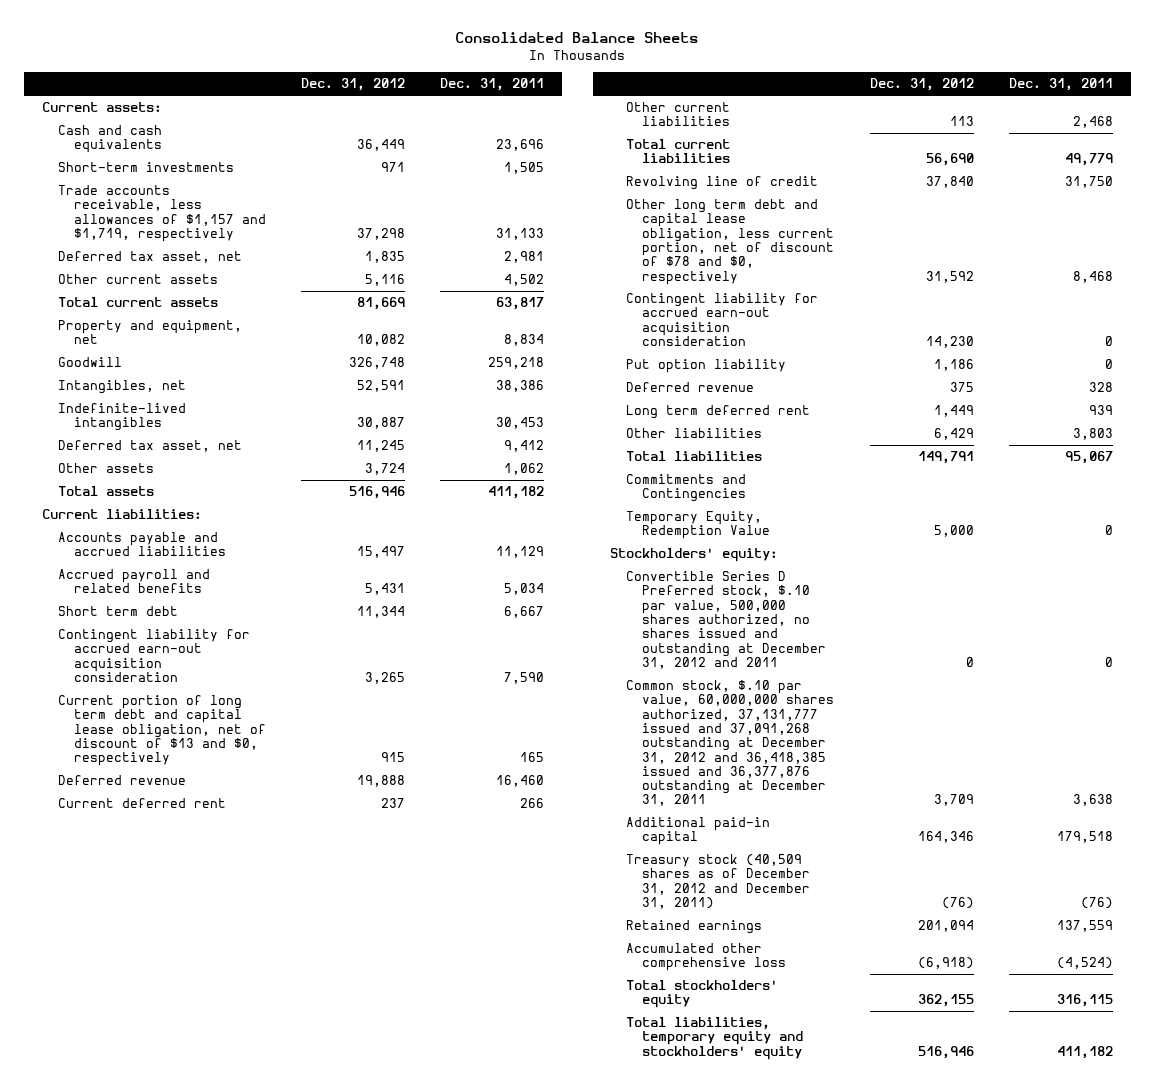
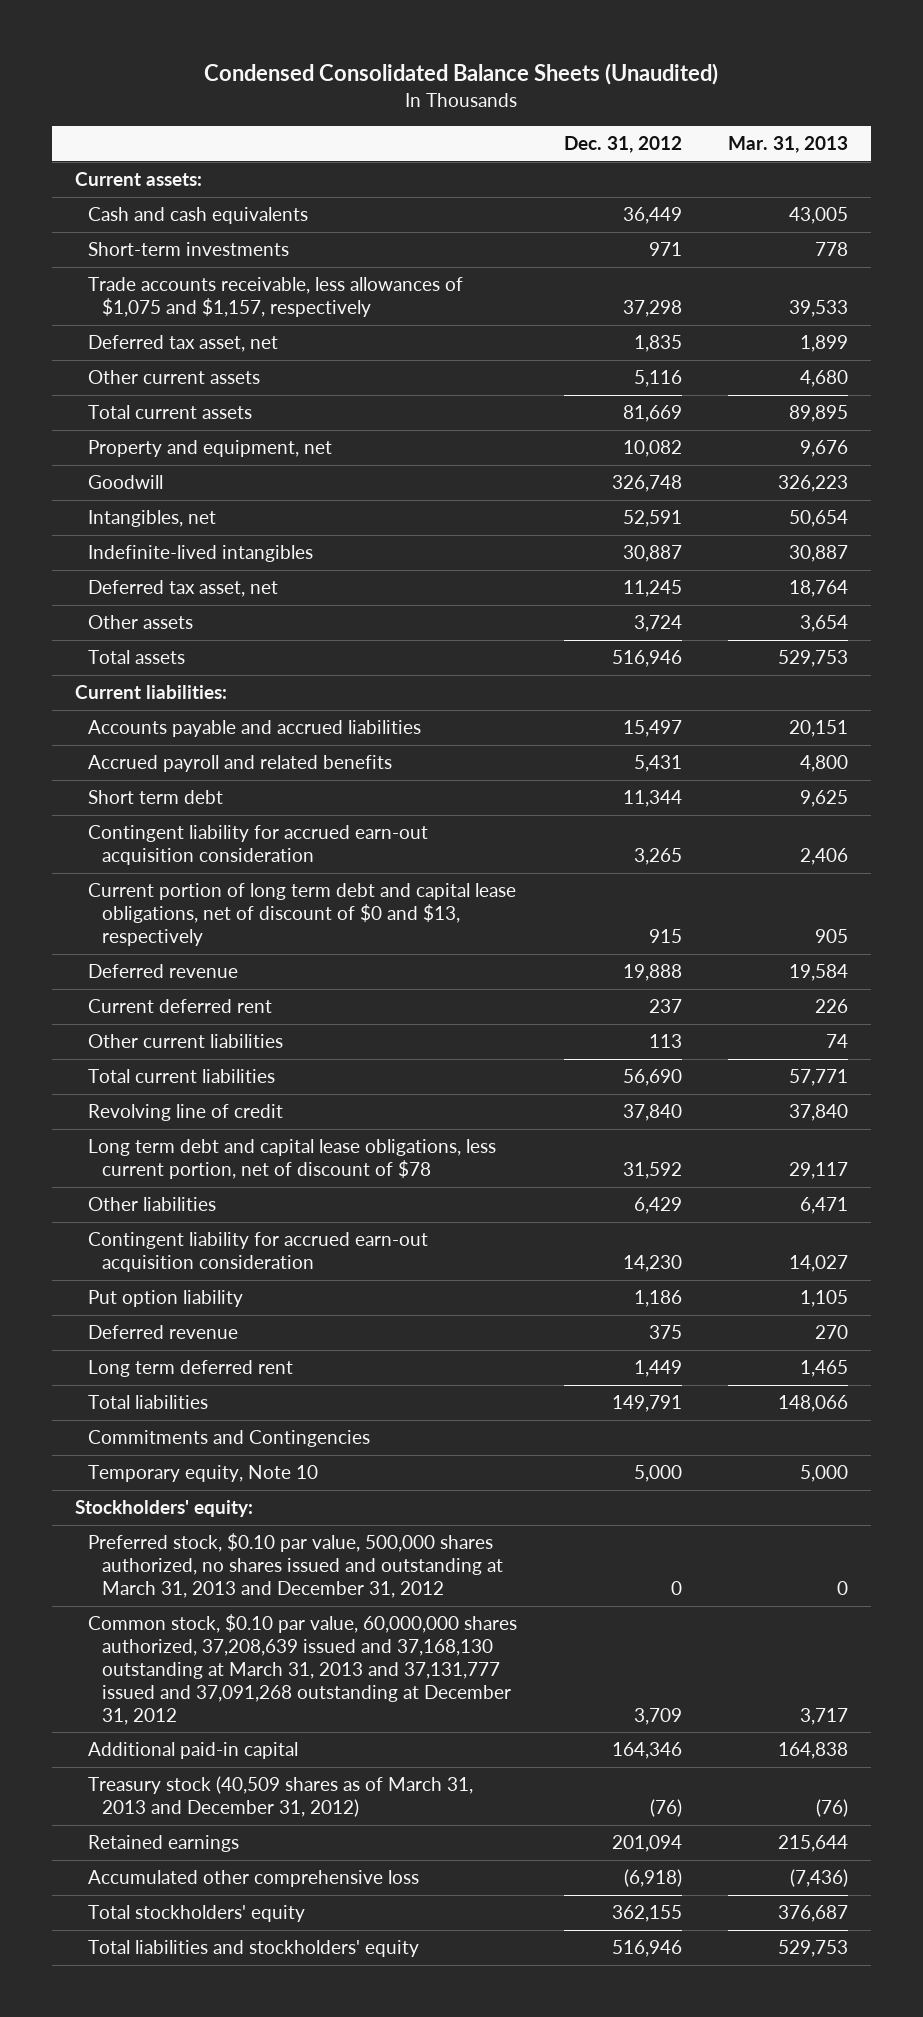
[455,32,699,44] Consolidated Balance Sheets -> [204,63,719,86] Condensed Consolidated Balance Sheets (Unaudited)
[440,78,545,92] Dec. 31, 2011 -> none
none -> [727,136,848,154] Mar. 31, 2013
[57,185,266,243] Trade accounts receivable, less allowances of $1,157 and $1,719, respectively -> [88,277,464,318] Trade accounts receivable, less allowances of $1,075 and $1,157, respectively
[57,695,266,767] Current portion of long term debt and capital lease obligation, net of discount of $13 and $0, respectively -> [88,883,517,947] Current portion of long term debt and capital lease obligations, net of discount of $0 and $13, respectively
[626,199,835,285] Other long term debt and capital lease obligation, less current portion, net of discount of $78 and $0, respectively -> [88,1139,497,1180] Long term debt and capital lease obligations, less current portion, net of discount of $78
[626,428,763,439] Other liabilities -> [88,1197,217,1212] Other liabilities
[626,511,771,540] Temporary Equity, Redemption Value -> [88,1465,319,1483] Temporary equity, Note 10
[626,571,827,669] Convertible Series D Preferred stock, $.10 par value, 500,000 shares authorized, no shares issued and outstanding at December 31, 2012 and 2011 -> [88,1533,504,1599] Preferred stock, $0.10 par value, 500,000 shares authorized, no shares issued and outstanding at March 31, 2013 and December 31, 2012
[626,680,835,807] Common stock, $.10 par value, 60,000,000 shares authorized, 37,131,777 issued and 37,091,268 outstanding at December 31, 2012 and 36,418,385 issued and 36,377,876 outstanding at December 31, 2011 -> [88,1614,518,1725] Common stock, $0.10 par value, 60,000,000 shares authorized, 37,208,639 issued and 37,168,130 outstanding at March 31, 2013 and 37,131,777 issued and 37,091,268 outstanding at December 31, 2012
[626,854,811,910] Treasury stock (40,509 shares as of December 31, 2012 and December 31, 2011) -> [88,1776,474,1818] Treasury stock (40,509 shares as of March 31, 2013 and December 31, 2012)
[626,1017,804,1060] Total liabilities, temporary equity and stockholders' equity -> [88,1940,420,1958] Total liabilities and stockholders' equity

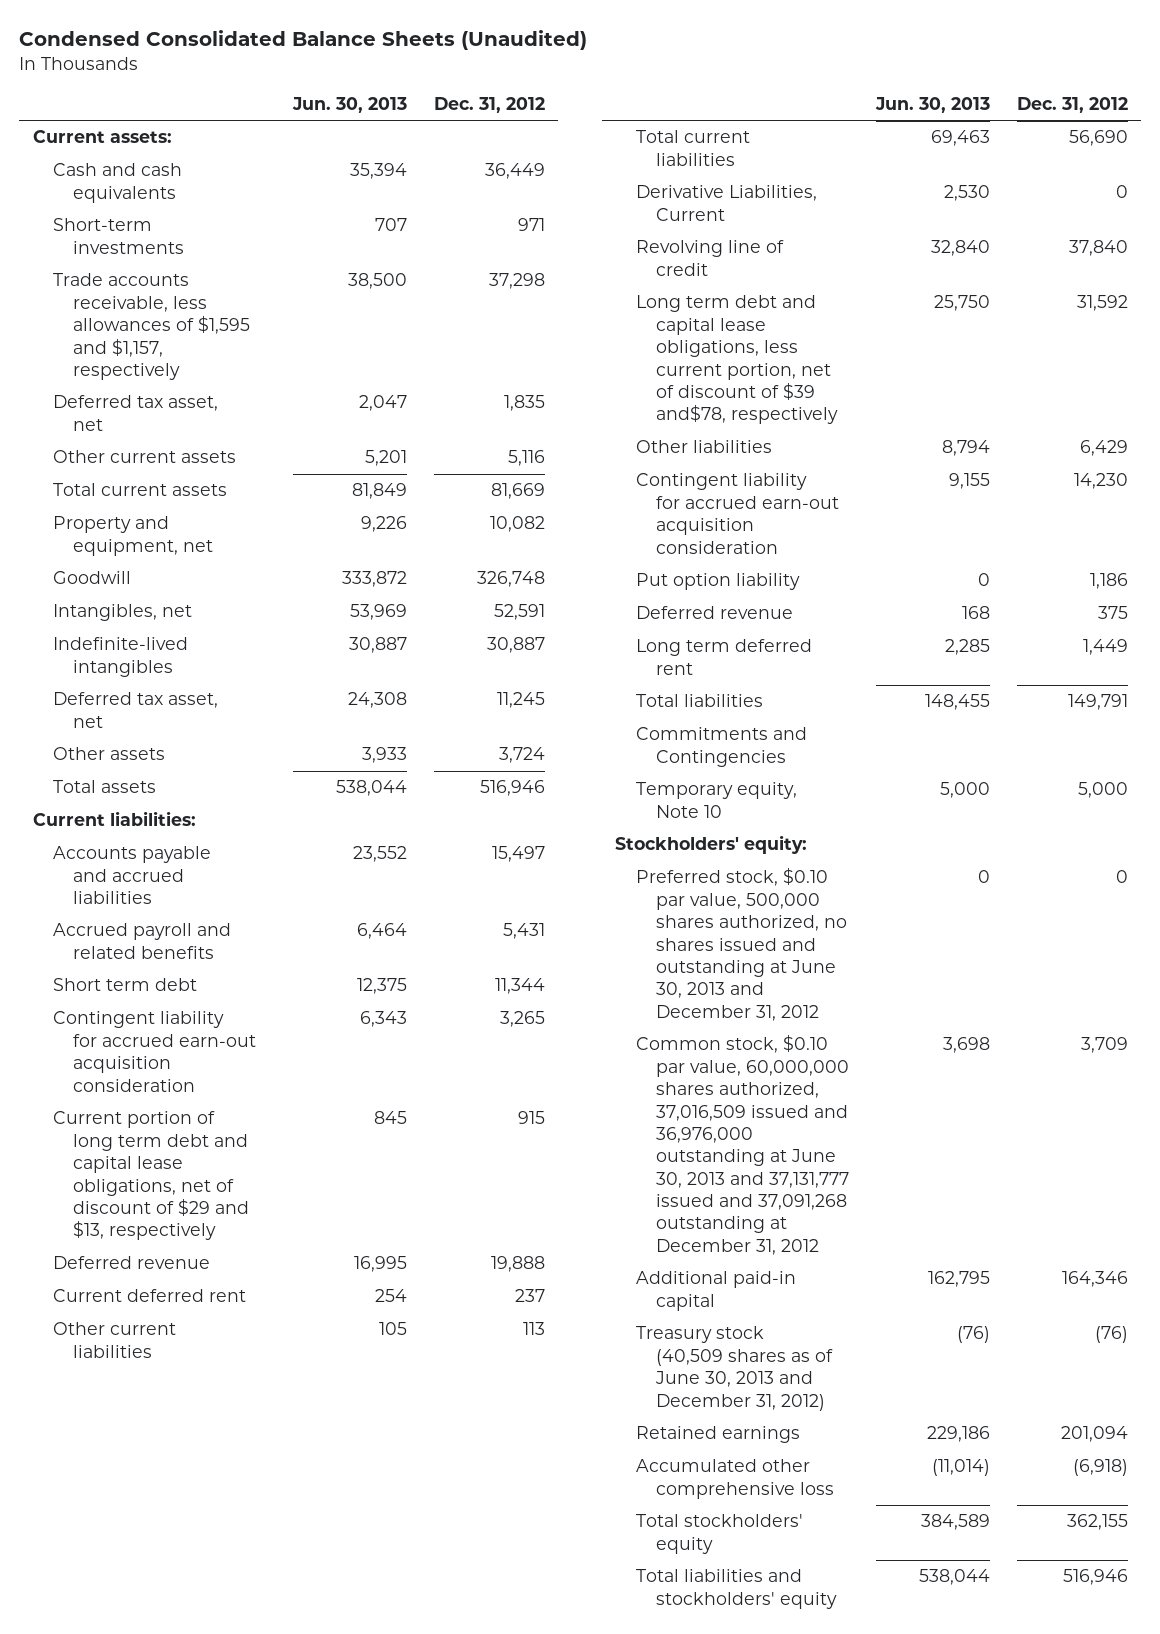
[727,136,848,154] Mar. 31, 2013 -> none
none -> [291,96,407,113] Jun. 30, 2013
[88,277,464,318] Trade accounts receivable, less allowances of $1,075 and $1,157, respectively -> [52,273,251,380] Trade accounts receivable, less allowances of $1,595 and $1,157, respectively
[88,883,517,947] Current portion of long term debt and capital lease obligations, net of discount of $0 and $13, respectively -> [52,1111,250,1241] Current portion of long term debt and capital lease obligations, net of discount of $29 and $13, respectively
none -> [635,185,817,221] Derivative Liabilities, Current
[88,1139,497,1180] Long term debt and capital lease obligations, less current portion, net of discount of $78 -> [635,295,838,425] Long term debt and capital lease obligations, less current portion, net of discount of $39 and$78, respectively
[88,1533,504,1599] Preferred stock, $0.10 par value, 500,000 shares authorized, no shares issued and outstanding at March 31, 2013 and December 31, 2012 -> [635,868,847,1021] Preferred stock, $0.10 par value, 500,000 shares authorized, no shares issued and outstanding at June 30, 2013 and December 31, 2012
[88,1614,518,1725] Common stock, $0.10 par value, 60,000,000 shares authorized, 37,208,639 issued and 37,168,130 outstanding at March 31, 2013 and 37,131,777 issued and 37,091,268 outstanding at December 31, 2012 -> [635,1035,849,1255] Common stock, $0.10 par value, 60,000,000 shares authorized, 37,016,509 issued and 36,976,000 outstanding at June 30, 2013 and 37,131,777 issued and 37,091,268 outstanding at December 31, 2012
[88,1776,474,1818] Treasury stock (40,509 shares as of March 31, 2013 and December 31, 2012) -> [635,1326,833,1411] Treasury stock (40,509 shares as of June 30, 2013 and December 31, 2012)

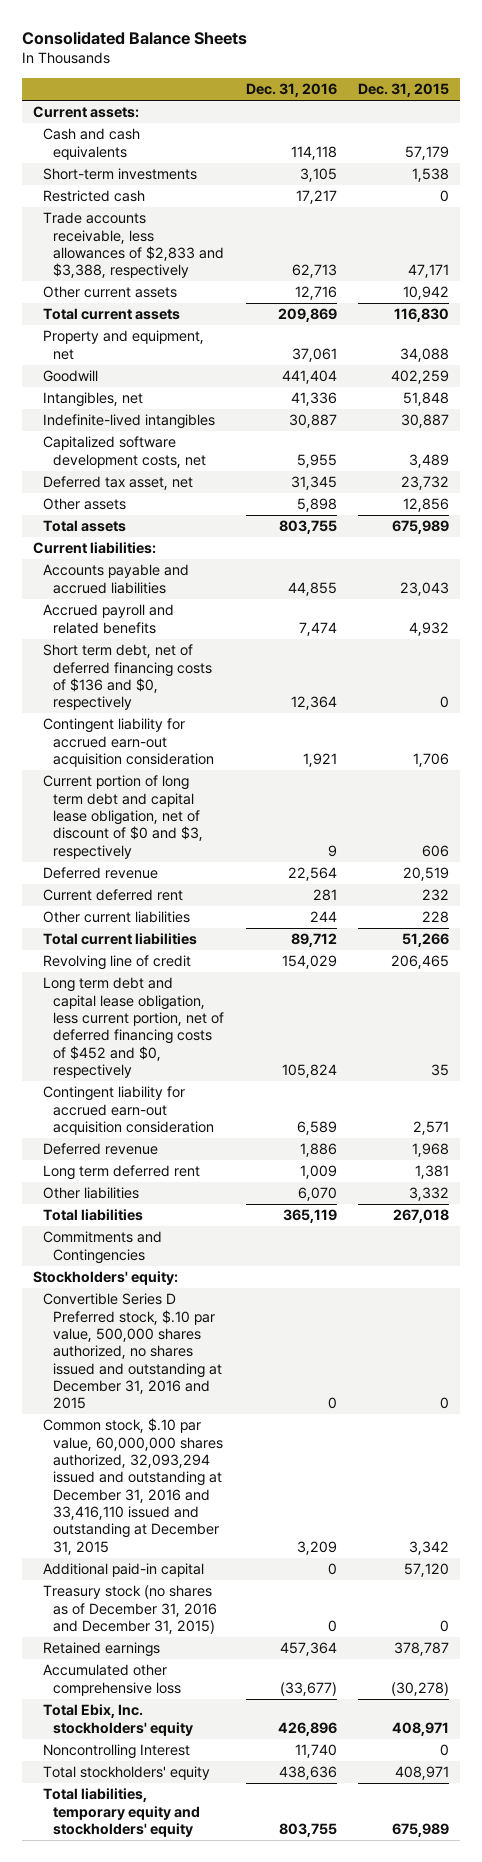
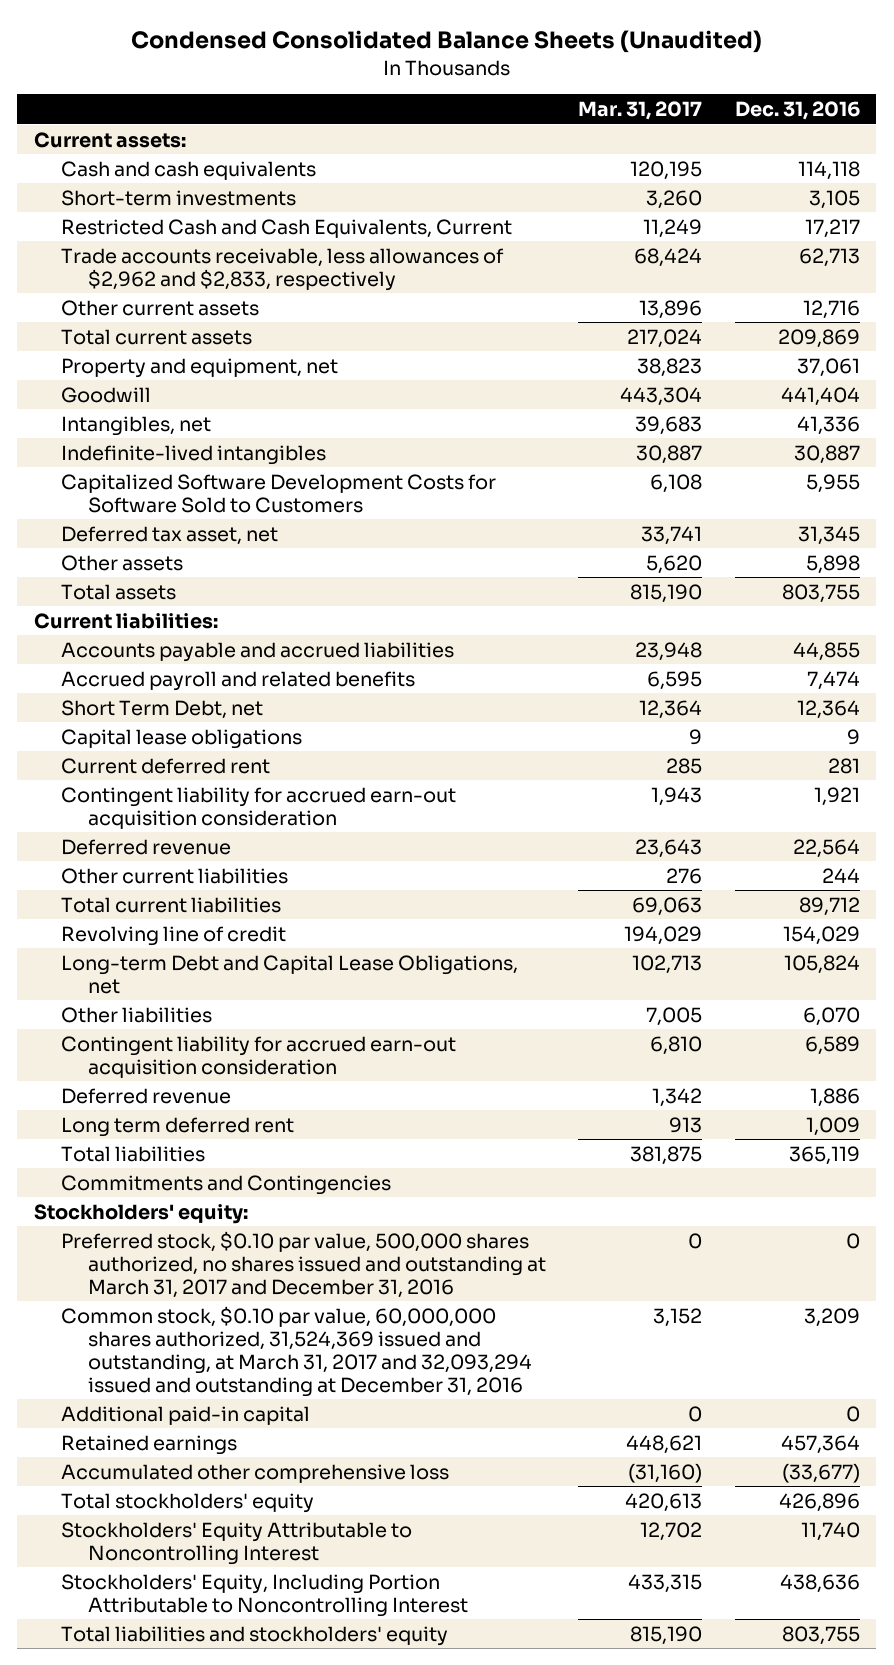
[21,31,247,46] Consolidated Balance Sheets -> [130,30,762,54] Condensed Consolidated Balance Sheets (Unaudited)
[358,82,450,97] Dec. 31, 2015 -> none
none -> [578,101,703,121] Mar. 31, 2017
[42,190,145,203] Restricted cash -> [60,218,512,238] Restricted Cash and Cash Equivalents, Current
[42,212,225,279] Trade accounts receivable, less allowances of $2,833 and $3,388, respectively -> [60,247,504,291] Trade accounts receivable, less allowances of $2,962 and $2,833, respectively
[42,436,207,468] Capitalized software development costs, net -> [60,473,496,513] Capitalized Software Development Costs for Software Sold to Customers
[42,644,213,711] Short term debt, net of deferred financing costs of $136 and $0, respectively -> [60,699,263,719] Short Term Debt, net
none -> [60,728,302,749] Capital lease obligations
[42,889,183,902] Current deferred rent -> [60,757,270,774] Current deferred rent
[42,775,204,859] Current portion of long term debt and capital lease obligation, net of discount of $0 and $3, respectively -> none
[42,977,225,1078] Long term debt and capital lease obligation, less current portion, net of deferred financing costs of $452 and $0, respectively -> [60,954,518,994] Long-term Debt and Capital Lease Obligations, net
[42,1187,139,1200] Other liabilities -> [60,1006,212,1023] Other liabilities
[42,1293,223,1410] Convertible Series D Preferred stock, $.10 par value, 500,000 shares authorized, no shares issued and outstanding at December 31, 2016 and 2015 -> [60,1230,546,1298] Preferred stock, $0.10 par value, 500,000 shares authorized, no shares issued and outstanding at March 31, 2017 and December 31, 2016
[42,1418,224,1555] Common stock, $.10 par value, 60,000,000 shares authorized, 32,093,294 issued and outstanding at December 31, 2016 and 33,416,110 issued and outstanding at December 31, 2015 -> [60,1305,532,1397] Common stock, $0.10 par value, 60,000,000 shares authorized, 31,524,369 issued and outstanding, at March 31, 2017 and 32,093,294 issued and outstanding at December 31, 2016
[42,1585,218,1634] Treasury stock (no shares as of December 31, 2016 and December 31, 2015) -> none
[42,1704,194,1736] Total Ebix, Inc. stockholders' equity -> [60,1492,314,1513] Total stockholders' equity
[42,1744,190,1760] Noncontrolling Interest -> [60,1521,412,1565] Stockholders' Equity Attributable to Noncontrolling Interest
[42,1766,210,1781] Total stockholders' equity -> [60,1573,468,1617] Stockholders' Equity, Including Portion Attributable to Noncontrolling Interest
[42,1788,201,1837] Total liabilities, temporary equity and stockholders' equity -> [60,1625,448,1646] Total liabilities and stockholders' equity

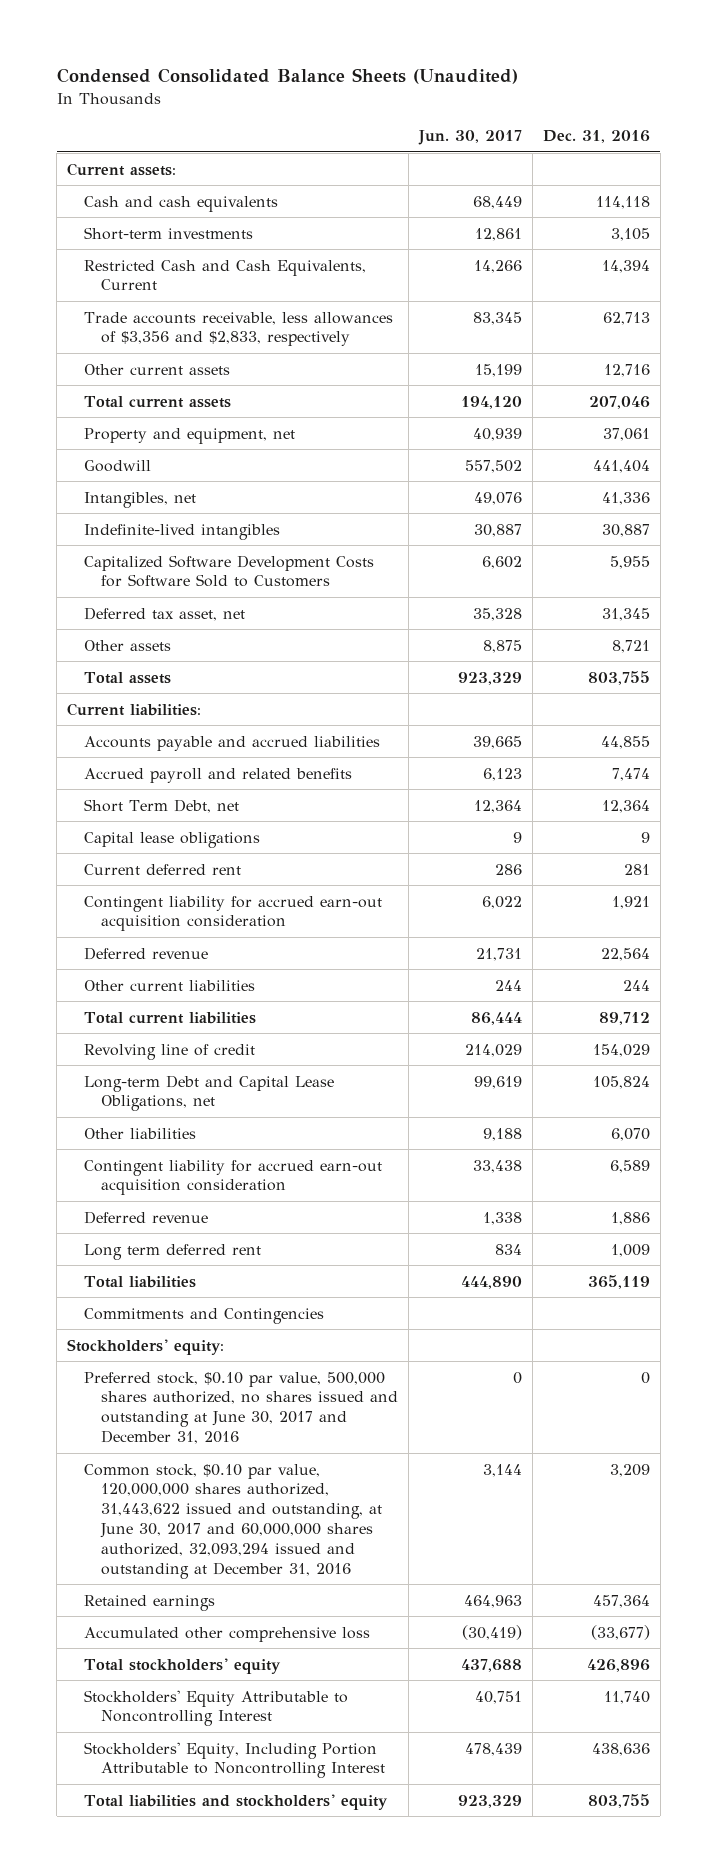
[578,101,703,121] Mar. 31, 2017 -> none
none -> [417,130,522,146] Jun. 30, 2017
[805,218,861,238] 17,217 -> [601,259,650,273] 14,394
[60,247,504,291] Trade accounts receivable, less allowances of $2,962 and $2,833, respectively -> [83,311,393,347] Trade accounts receivable, less allowances of $3,356 and $2,833, respectively
[778,328,861,348] 209,869 -> [588,395,650,409] 207,046
[806,554,861,574] 5,898 -> [611,639,650,653] 8,721
[60,1405,310,1425] Additional paid-in capital -> none
[60,1230,546,1298] Preferred stock, $0.10 par value, 500,000 shares authorized, no shares issued and outstanding at March 31, 2017 and December 31, 2016 -> [83,1371,398,1445] Preferred stock, $0.10 par value, 500,000 shares authorized, no shares issued and outstanding at June 30, 2017 and December 31, 2016
[60,1305,532,1397] Common stock, $0.10 par value, 60,000,000 shares authorized, 31,524,369 issued and outstanding, at March 31, 2017 and 32,093,294 issued and outstanding at December 31, 2016 -> [83,1463,382,1580] Common stock, $0.10 par value, 120,000,000 shares authorized, 31,443,622 issued and outstanding, at June 30, 2017 and 60,000,000 shares authorized, 32,093,294 issued and outstanding at December 31, 2016

